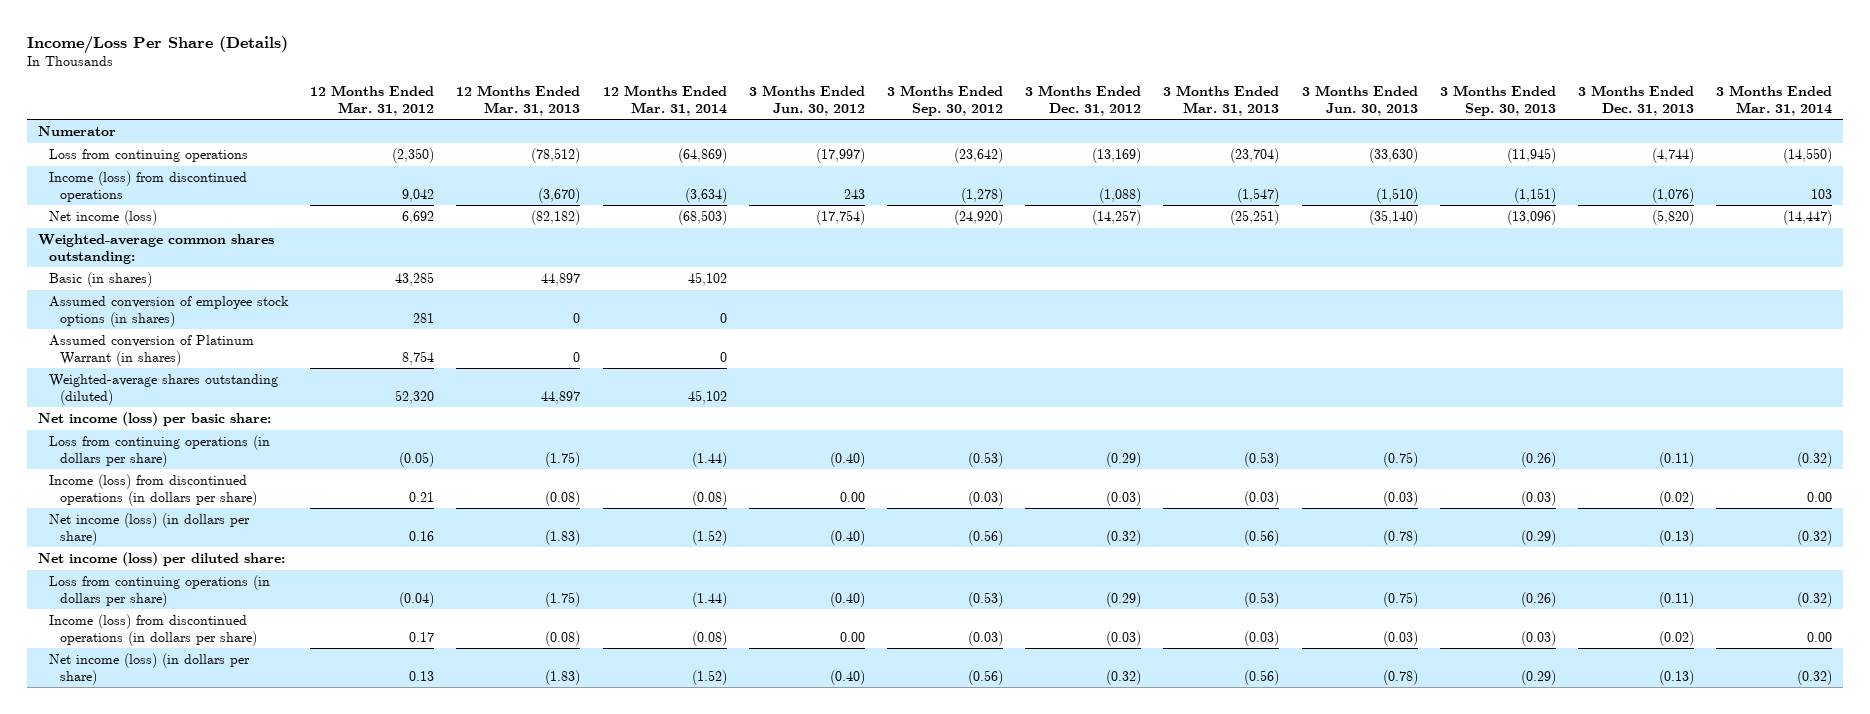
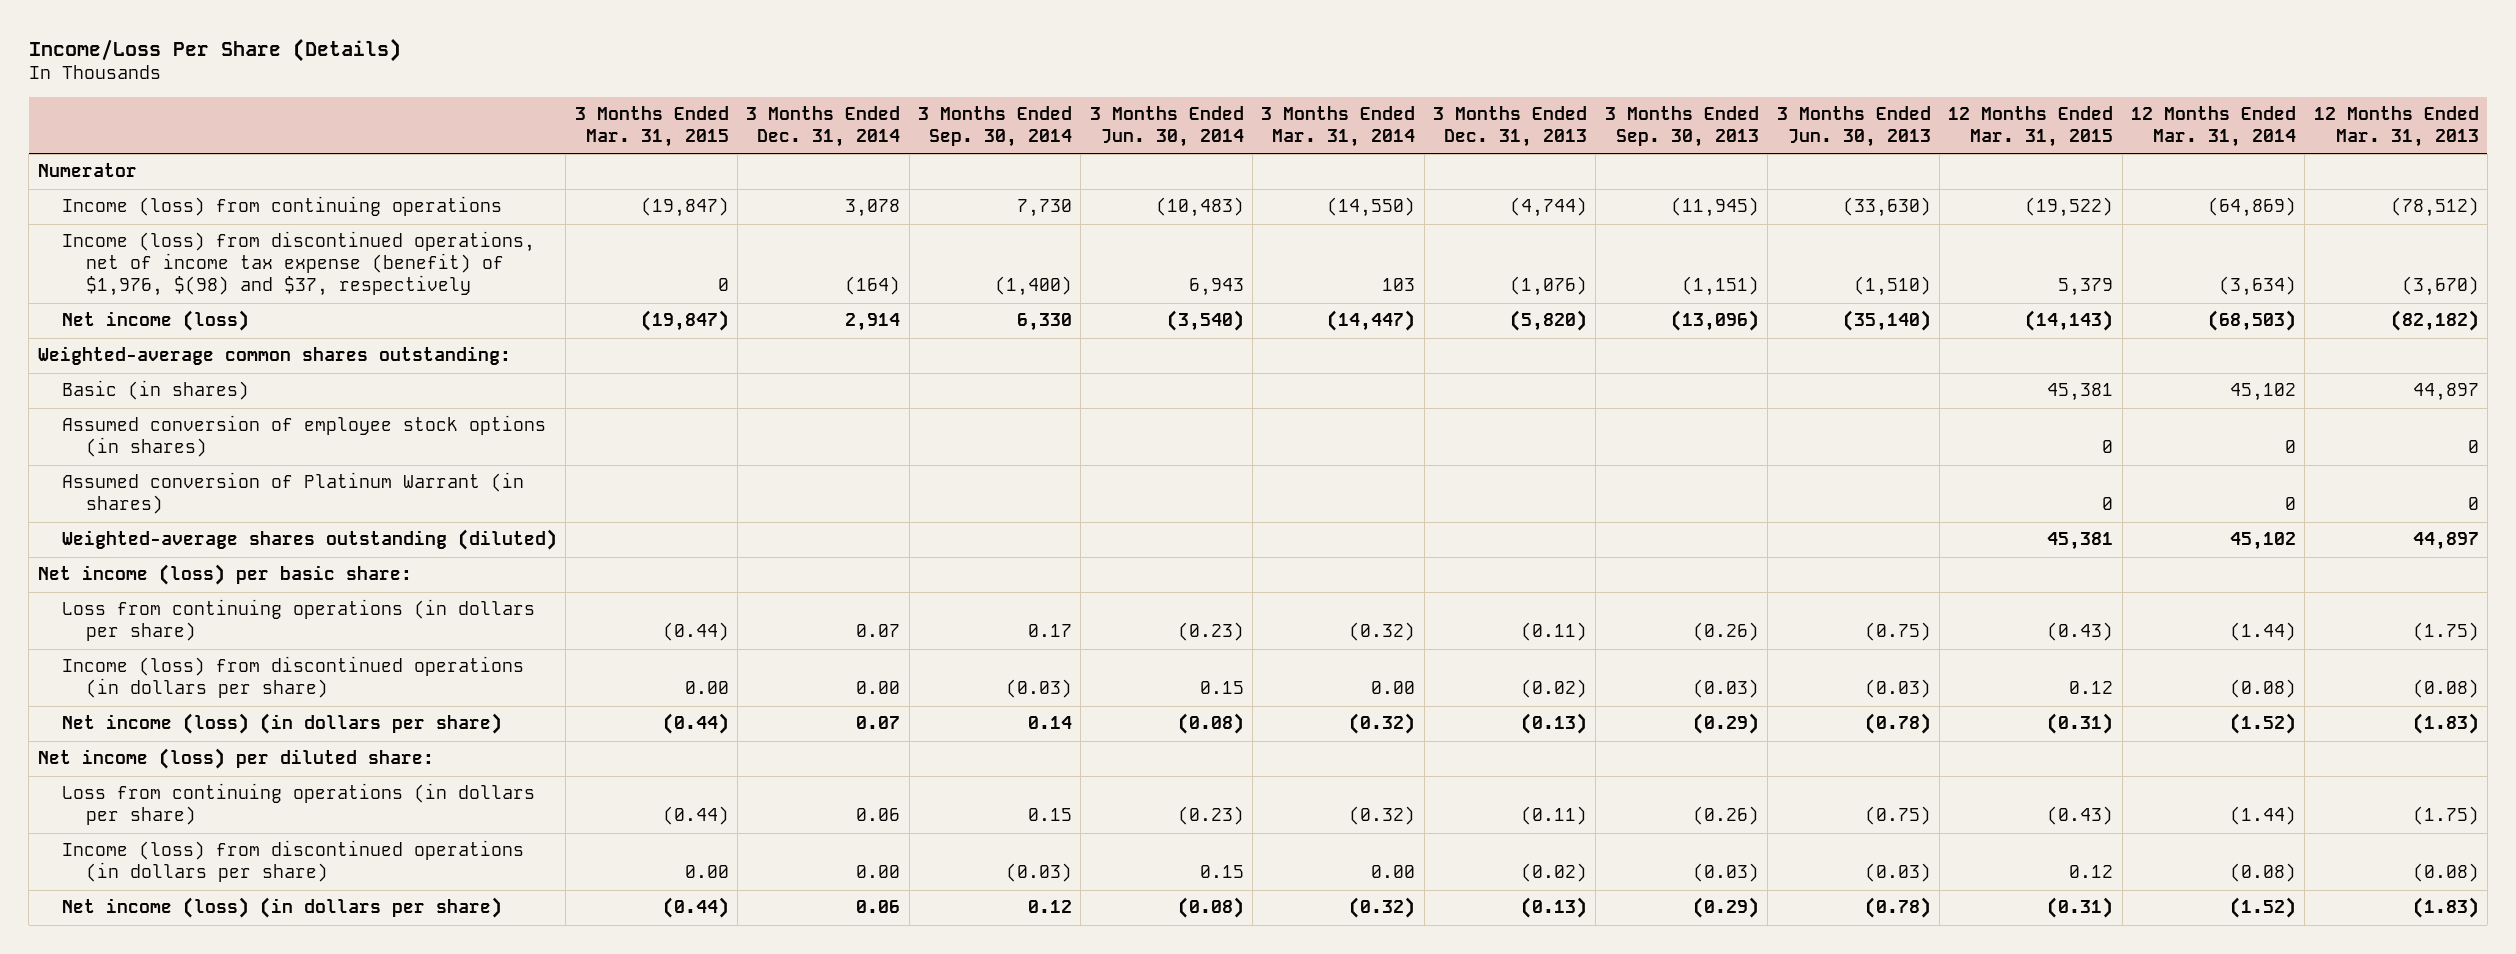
[310,85,435,116] 12 Months Ended Mar. 31, 2012 -> none
[748,85,865,116] 3 Months Ended Jun. 30, 2012 -> none
[887,85,1004,116] 3 Months Ended Sep. 30, 2012 -> none
[1025,85,1142,116] 3 Months Ended Dec. 31, 2012 -> none
[1163,85,1280,116] 3 Months Ended Mar. 31, 2013 -> none
none -> [574,106,729,148] 3 Months Ended Mar. 31, 2015
none -> [746,106,901,148] 3 Months Ended Dec. 31, 2014
none -> [918,106,1073,148] 3 Months Ended Sep. 30, 2014
none -> [1089,106,1244,148] 3 Months Ended Jun. 30, 2014
none -> [1948,106,2114,148] 12 Months Ended Mar. 31, 2015
[49,149,249,163] Loss from continuing operations -> [61,196,502,217] Income (loss) from continuing operations
[49,171,248,202] Income (loss) from discontinued operations -> [61,231,535,297] Income (loss) from discontinued operations, net of income tax expense (benefit) of $1,976, $(98) and $37, respectively

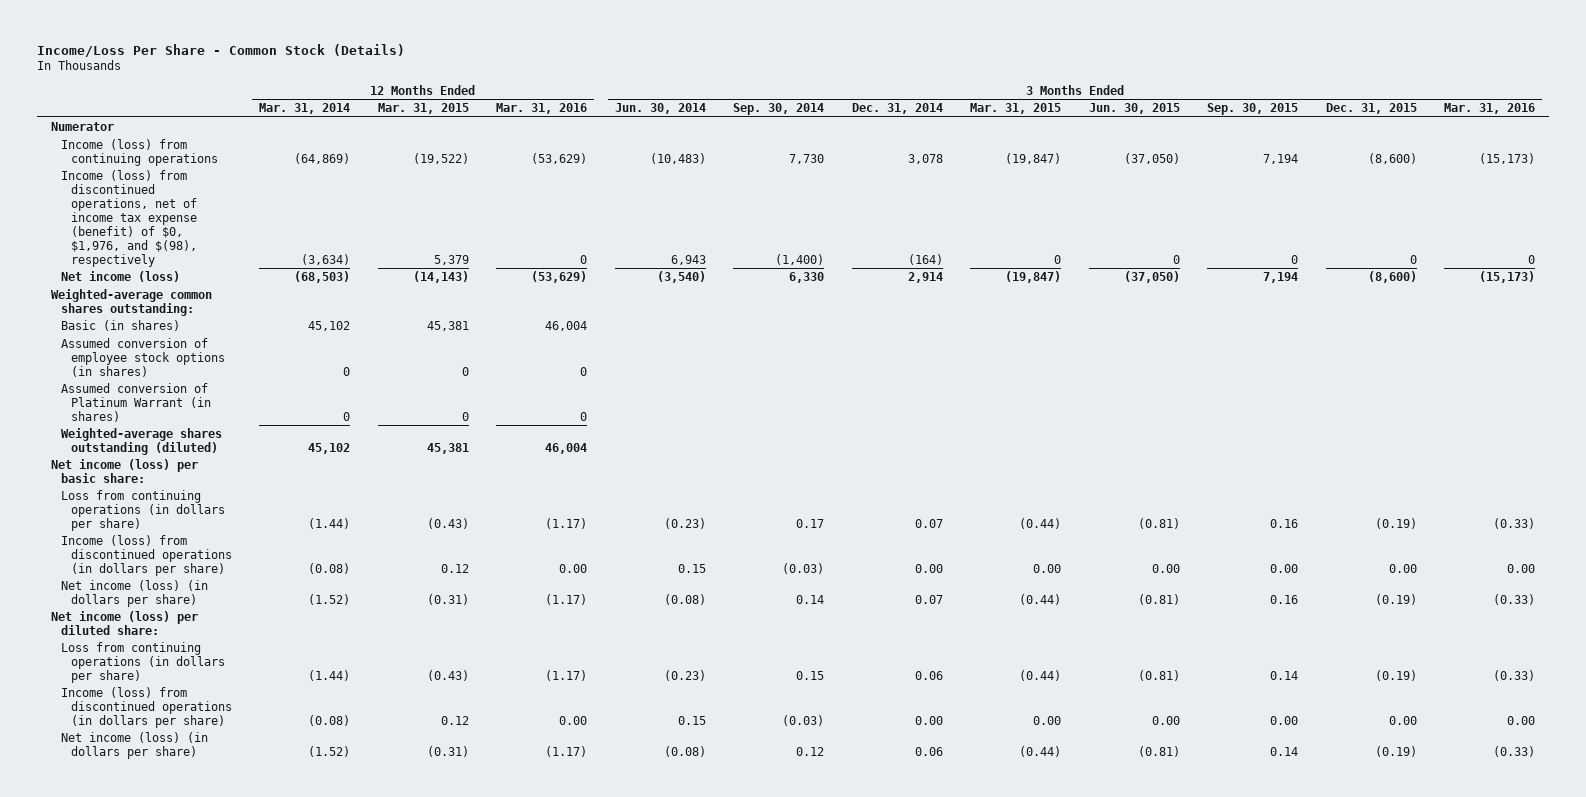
[28,37,401,62] Income/Loss Per Share (Details) -> [36,43,405,57] Income/Loss Per Share - Common Stock (Details)
[1261,106,1416,148] 3 Months Ended Mar. 31, 2014 -> none
[1433,106,1588,148] 3 Months Ended Dec. 31, 2013 -> none
[1604,106,1759,148] 3 Months Ended Sep. 30, 2013 -> none
[1776,106,1931,148] 3 Months Ended Jun. 30, 2013 -> none
[2313,106,2479,148] 12 Months Ended Mar. 31, 2013 -> none
none -> [496,103,588,115] Mar. 31, 2016
none -> [1088,103,1180,115] Jun. 30, 2015
none -> [1207,103,1299,116] Sep. 30, 2015
none -> [1325,103,1417,115] Dec. 31, 2015
none -> [1444,103,1536,115] Mar. 31, 2016
[61,231,535,297] Income (loss) from discontinued operations, net of income tax expense (benefit) of $1,976, $(98) and $37, respectively -> [60,169,197,267] Income (loss) from discontinued operations, net of income tax expense (benefit) of $0, $1,976, and $(98), respectively

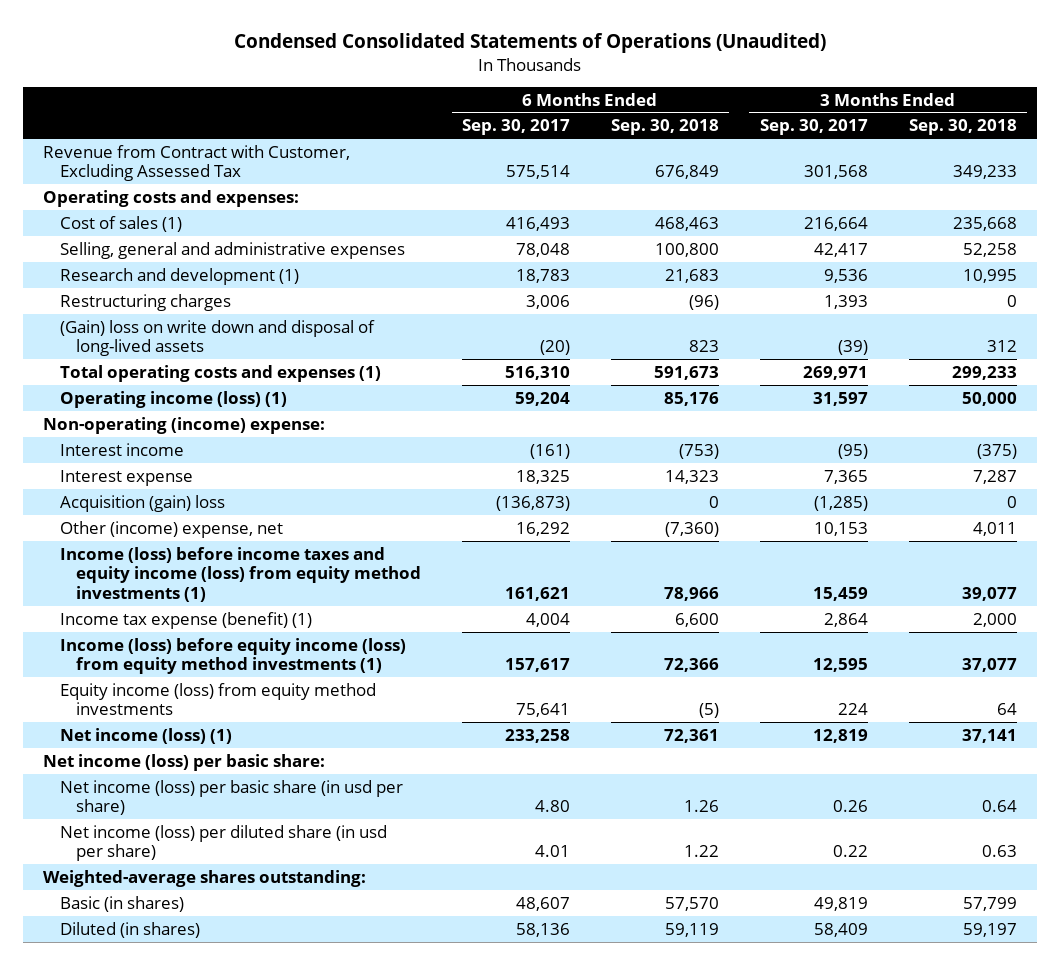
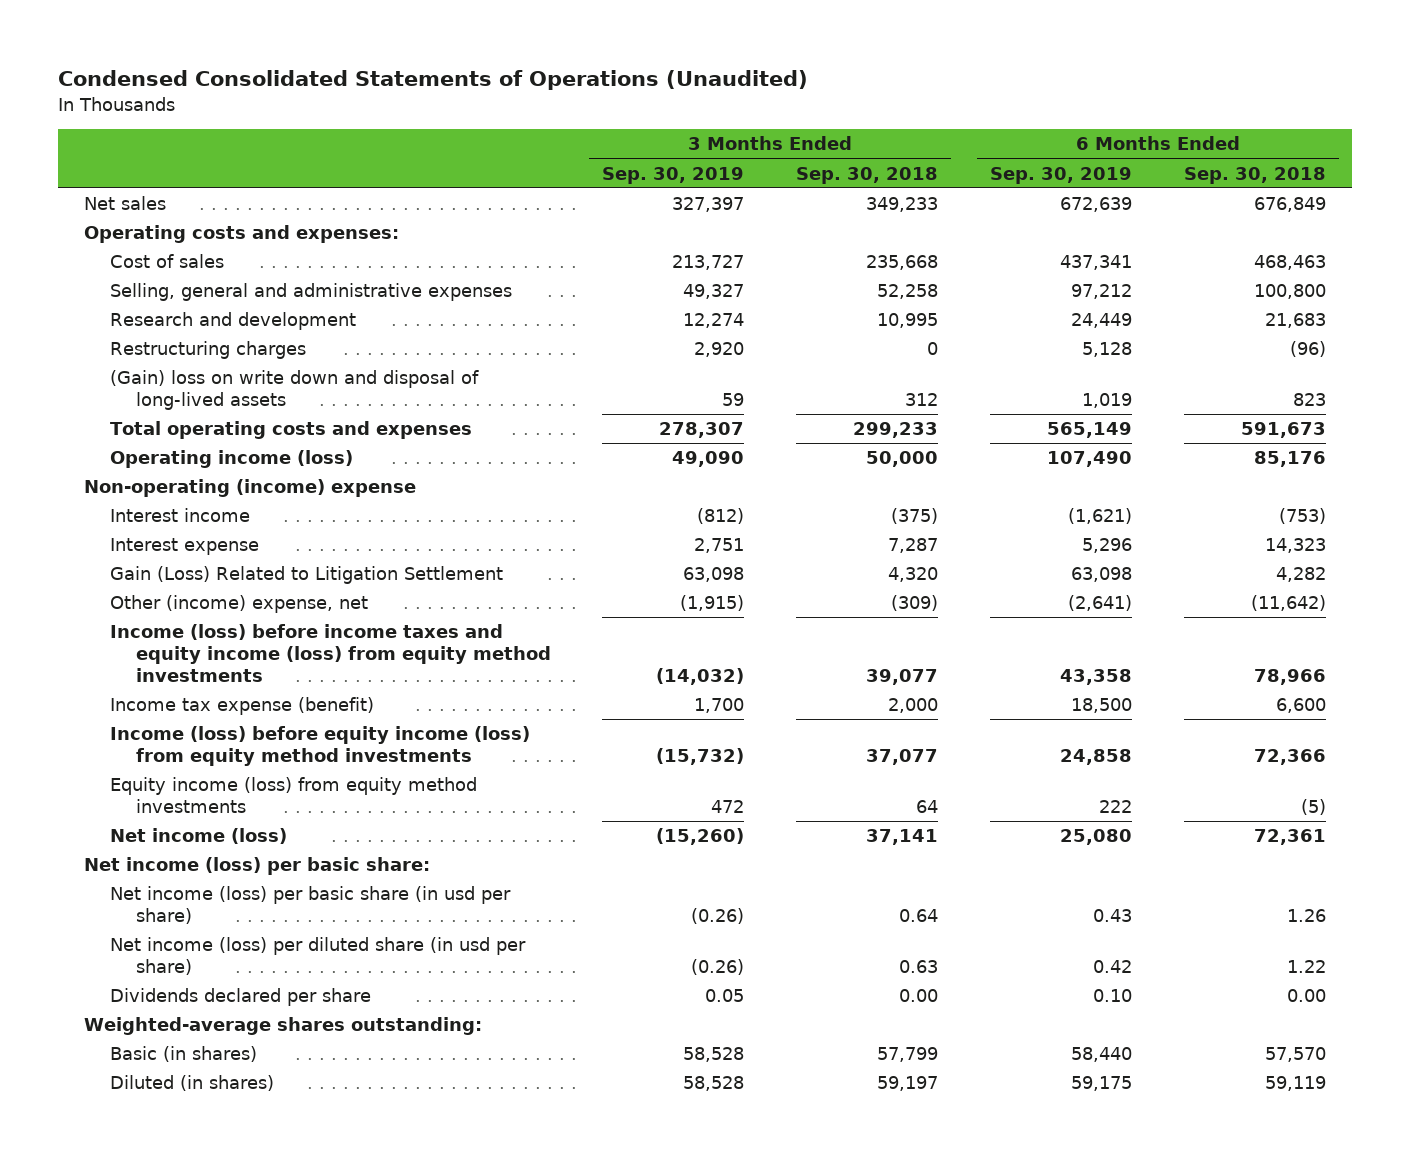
[461,119,570,136] Sep. 30, 2017 -> none
[759,119,868,136] Sep. 30, 2017 -> none
none -> [602,166,745,184] Sep. 30, 2019
none -> [989,166,1132,184] Sep. 30, 2019
[43,144,351,182] Revenue from Contract with Customer, Excluding Assessed Tax -> [83,196,166,211] Net sales
[59,215,182,232] Cost of sales (1) -> [109,254,224,269] Cost of sales
[59,267,299,285] Research and development (1) -> [109,312,356,331] Research and development
[59,364,381,382] Total operating costs and expenses (1) -> [109,421,472,440] Total operating costs and expenses
[59,390,287,408] Operating income (loss) (1) -> [109,450,353,469] Operating income (loss)
[43,416,326,434] Non-operating (income) expense: -> [83,479,416,498] Non-operating (income) expense
[59,494,225,512] Acquisition (gain) loss -> none
none -> [109,566,503,585] Gain (Loss) Related to Litigation Settlement
[664,521,719,537] (7,360) -> [1250,595,1326,612] (11,642)
[972,521,1017,536] 4,011 -> [891,595,939,612] (309)
[59,546,421,603] Income (loss) before income taxes and equity income (loss) from equity method investments (1) -> [109,624,551,682] Income (loss) before income taxes and equity income (loss) from equity method investments
[59,611,312,629] Income tax expense (benefit) (1) -> [109,697,374,716] Income tax expense (benefit)
[59,637,406,675] Income (loss) before equity income (loss) from equity method investments (1) -> [109,726,530,767] Income (loss) before equity income (loss) from equity method investments
[59,727,232,744] Net income (loss) (1) -> [109,828,287,845] Net income (loss)
none -> [109,988,371,1007] Dividends declared per share

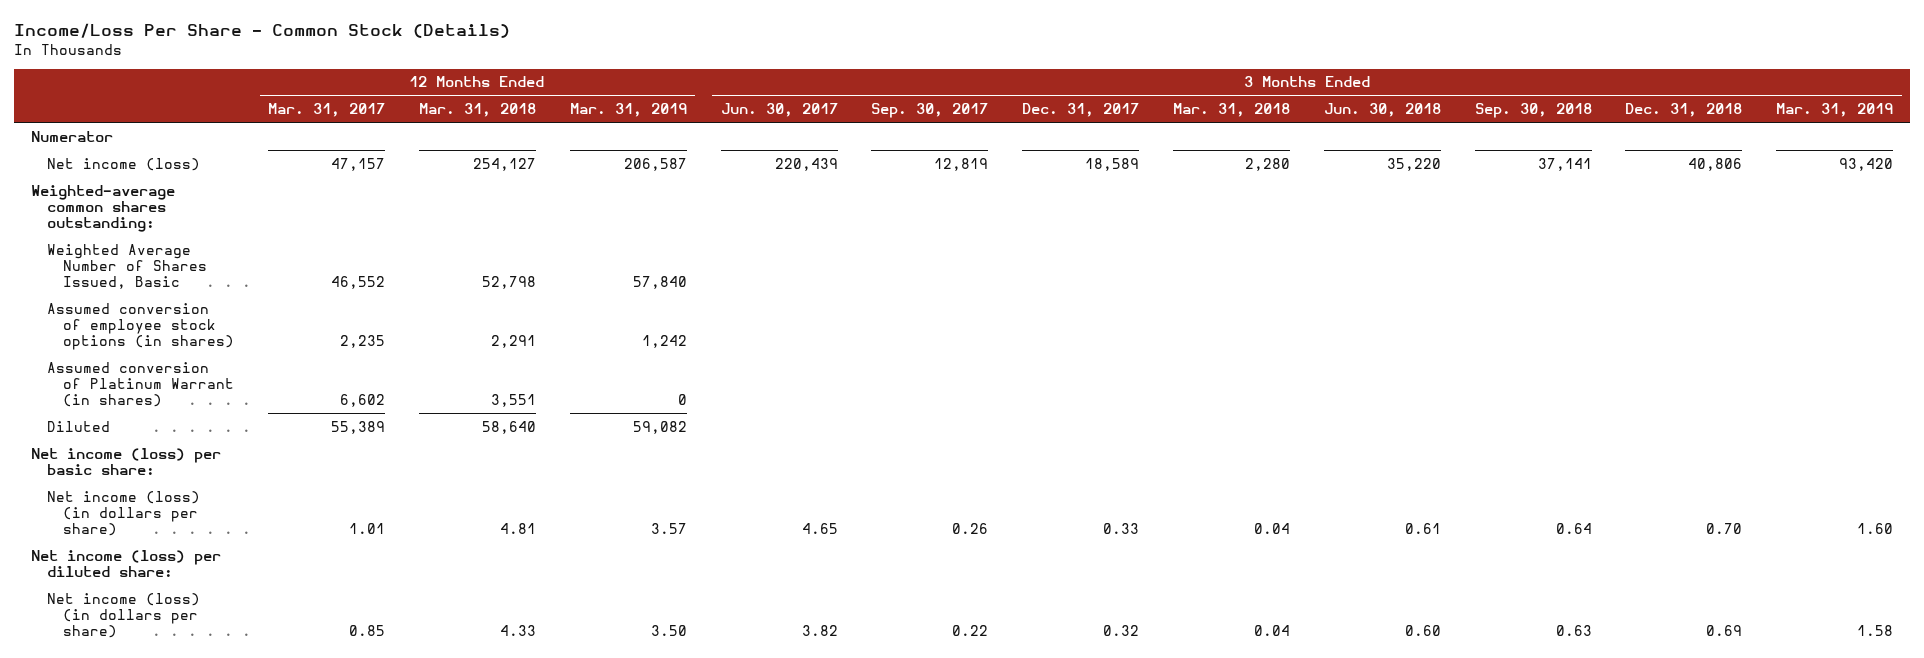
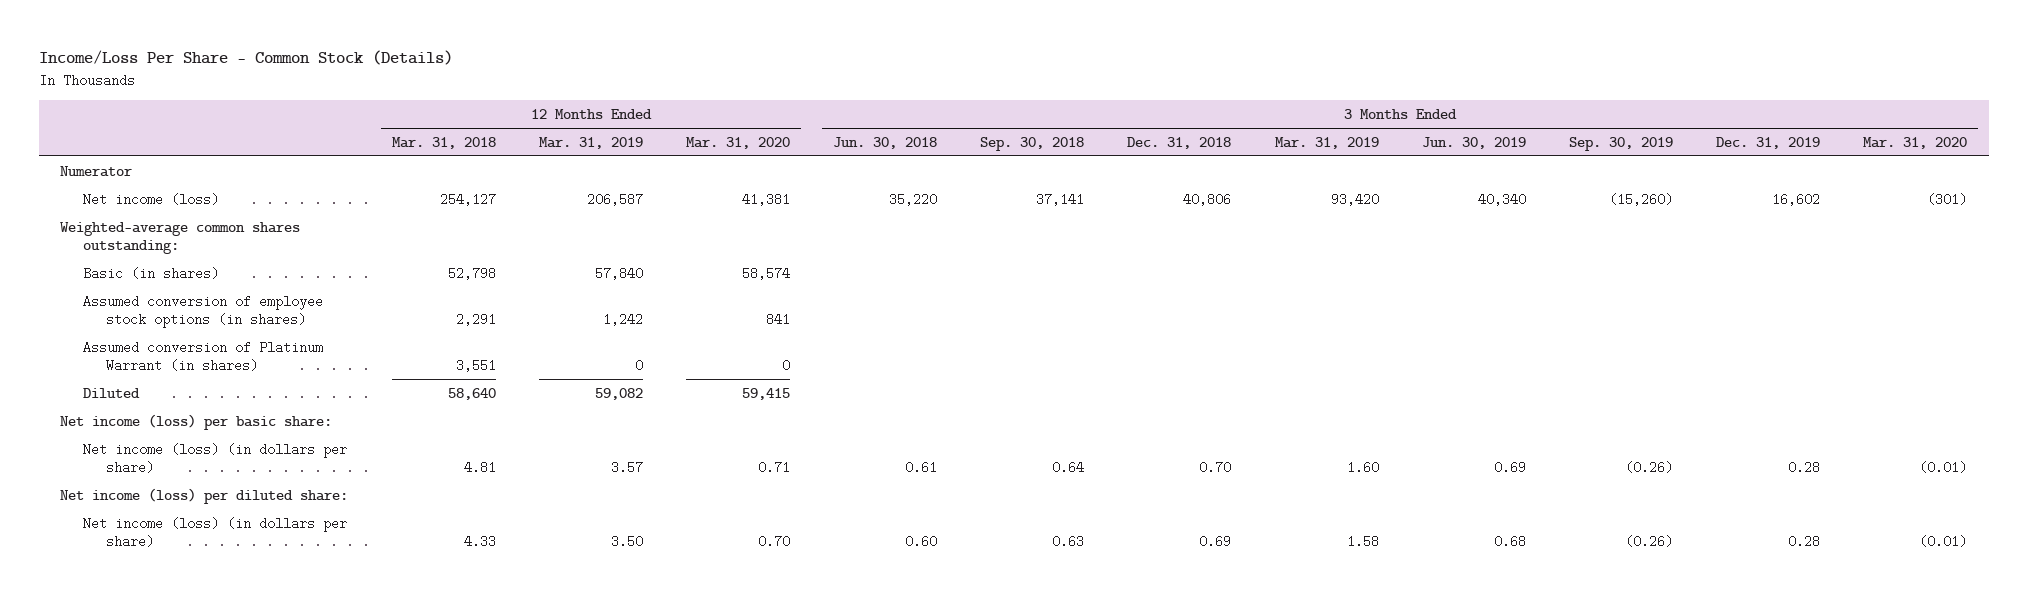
[268,102,386,117] Mar. 31, 2017 -> none
[720,102,838,117] Jun. 30, 2017 -> none
[871,102,989,118] Sep. 30, 2017 -> none
[1022,102,1140,117] Dec. 31, 2017 -> none
[1172,102,1290,117] Mar. 31, 2018 -> none
none -> [685,136,790,149] Mar. 31, 2020
none -> [1421,136,1526,149] Jun. 30, 2019
none -> [1568,136,1673,151] Sep. 30, 2019
none -> [1716,136,1821,149] Dec. 31, 2019
none -> [1863,136,1968,149] Mar. 31, 2020
[47,243,208,289] Weighted Average Number of Shares Issued, Basic -> [83,266,220,280] Basic (in shares)

